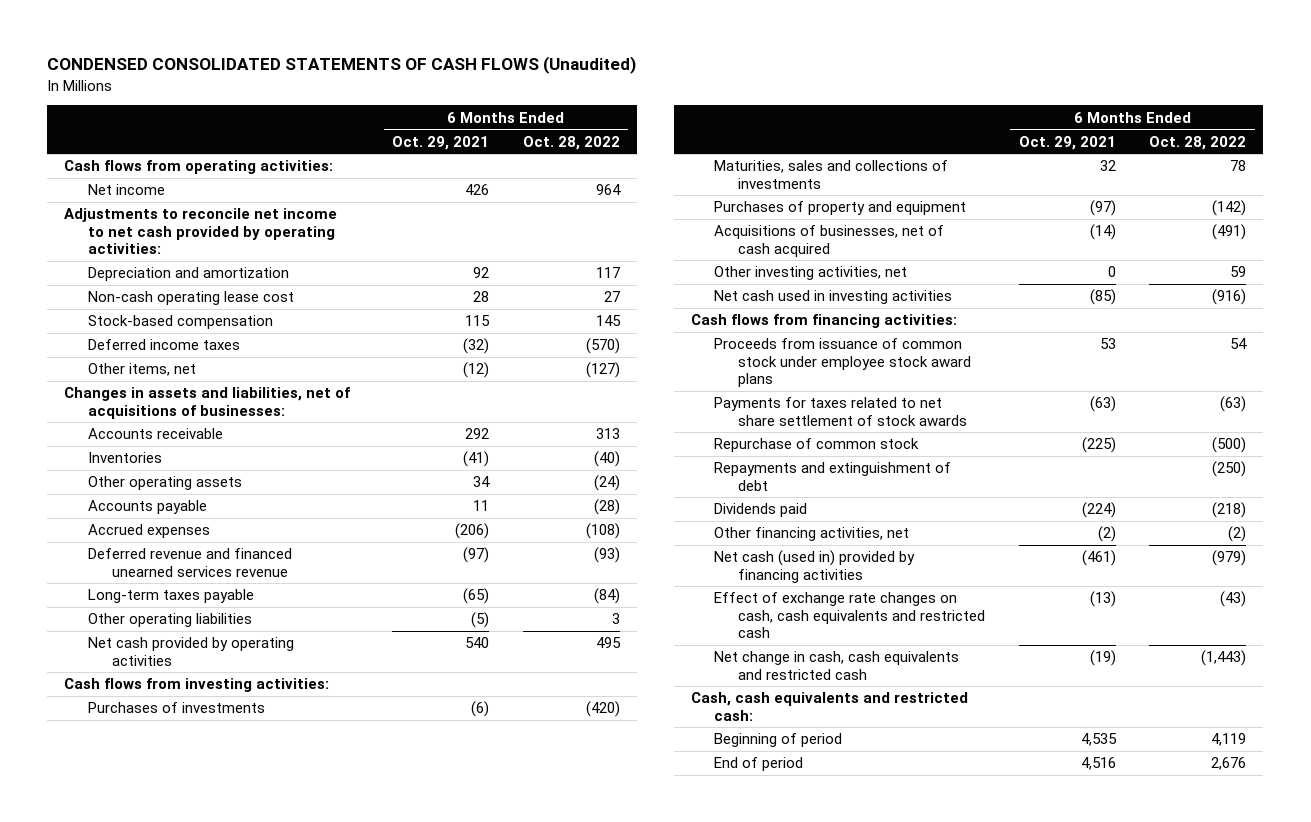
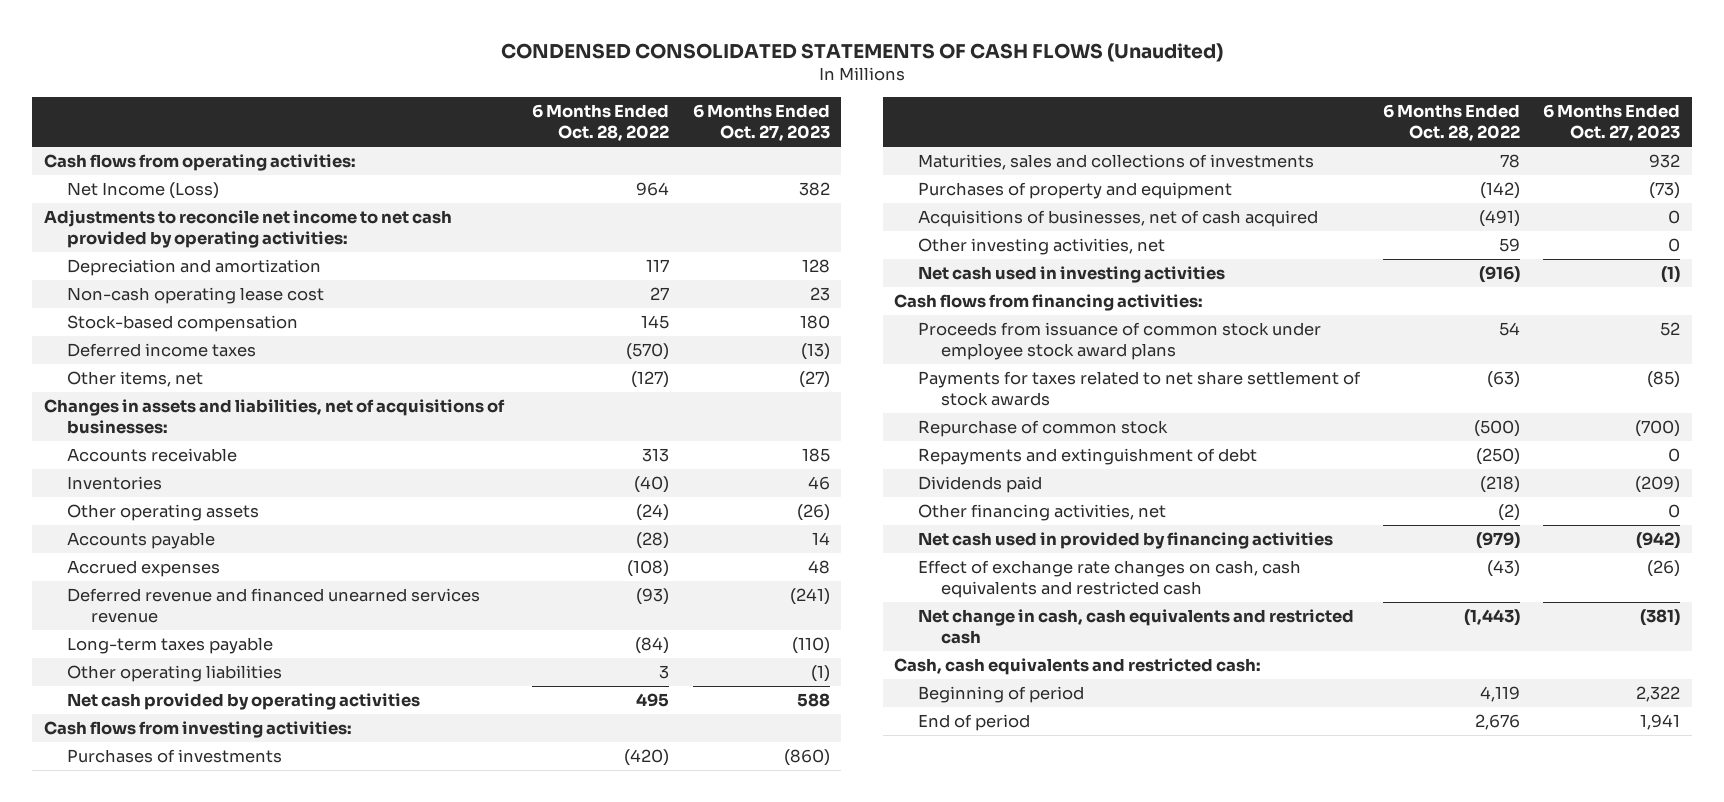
[392,135,490,150] Oct. 29, 2021 -> none
none -> [692,103,830,142] 6 Months Ended Oct. 27, 2023
[87,184,165,196] Net income -> [67,181,220,199] Net Income (Loss)
[714,550,916,583] Net cash (used in) provided by financing activities -> [917,531,1333,549] Net cash used in provided by financing activities

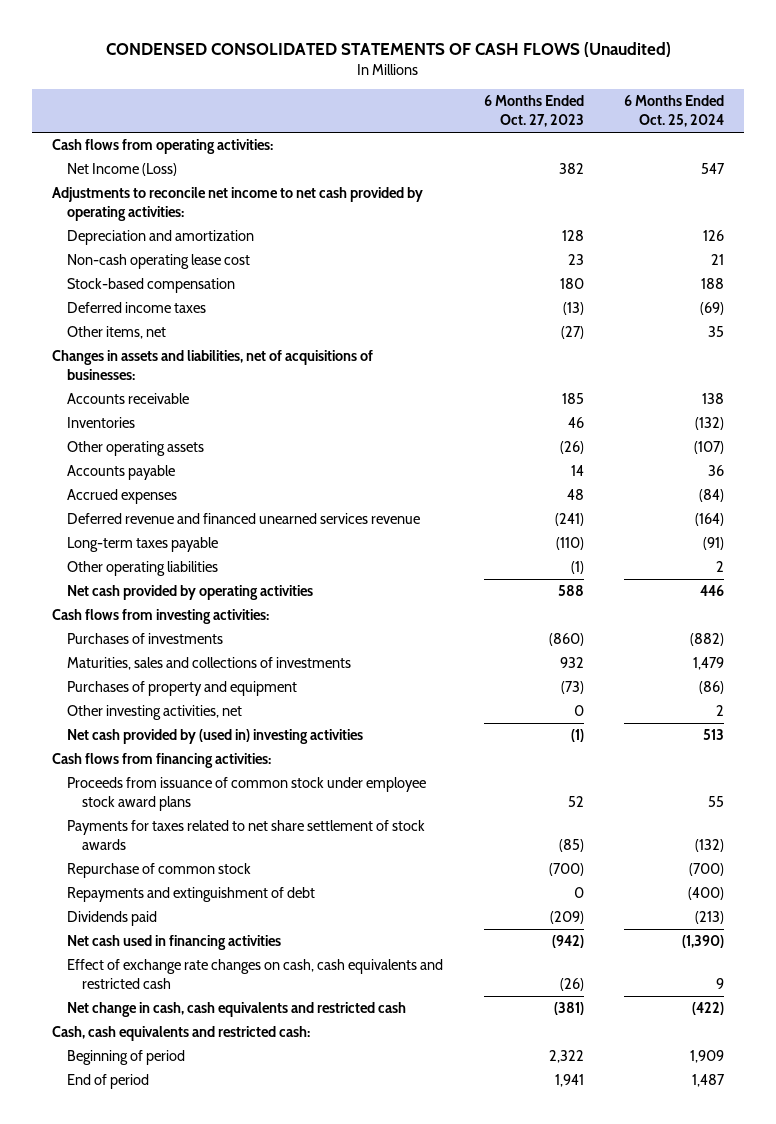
[532,103,670,142] 6 Months Ended Oct. 28, 2022 -> none
none -> [624,95,725,128] 6 Months Ended Oct. 25, 2024
[917,209,1318,227] Acquisitions of businesses, net of cash acquired -> none
[917,265,1225,283] Net cash used in investing activities -> [67,729,364,745] Net cash provided by (used in) investing activities
[917,503,1166,521] Other financing activities, net -> none
[917,531,1333,549] Net cash used in provided by financing activities -> [67,935,282,951] Net cash used in financing activities

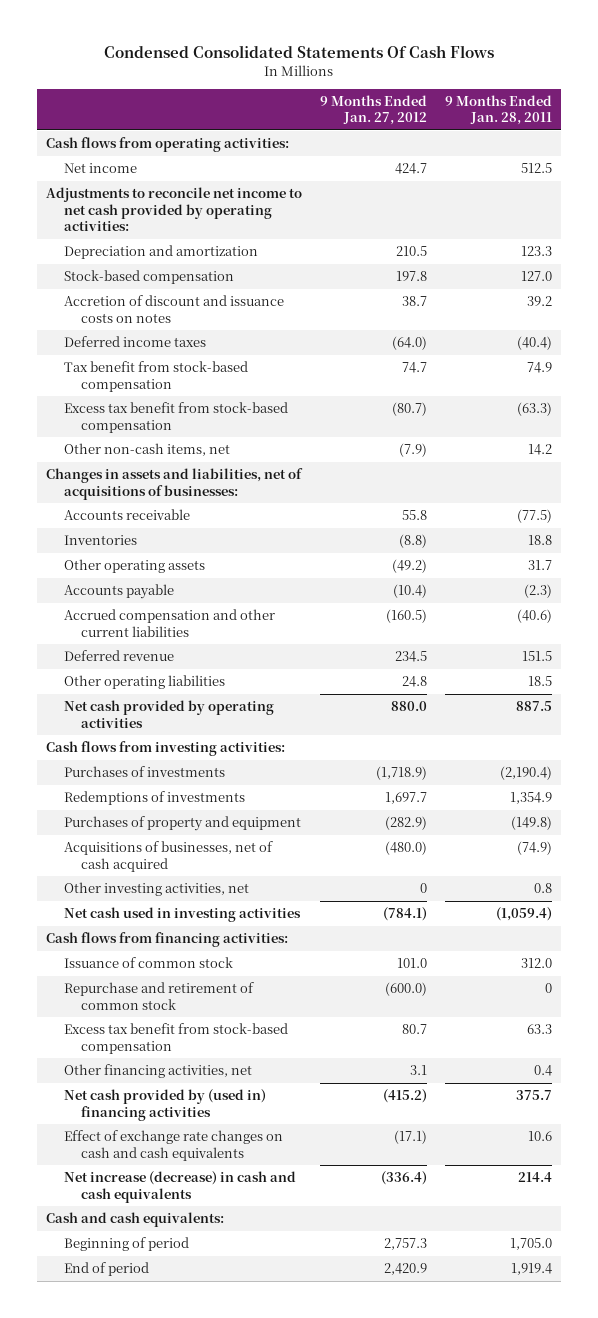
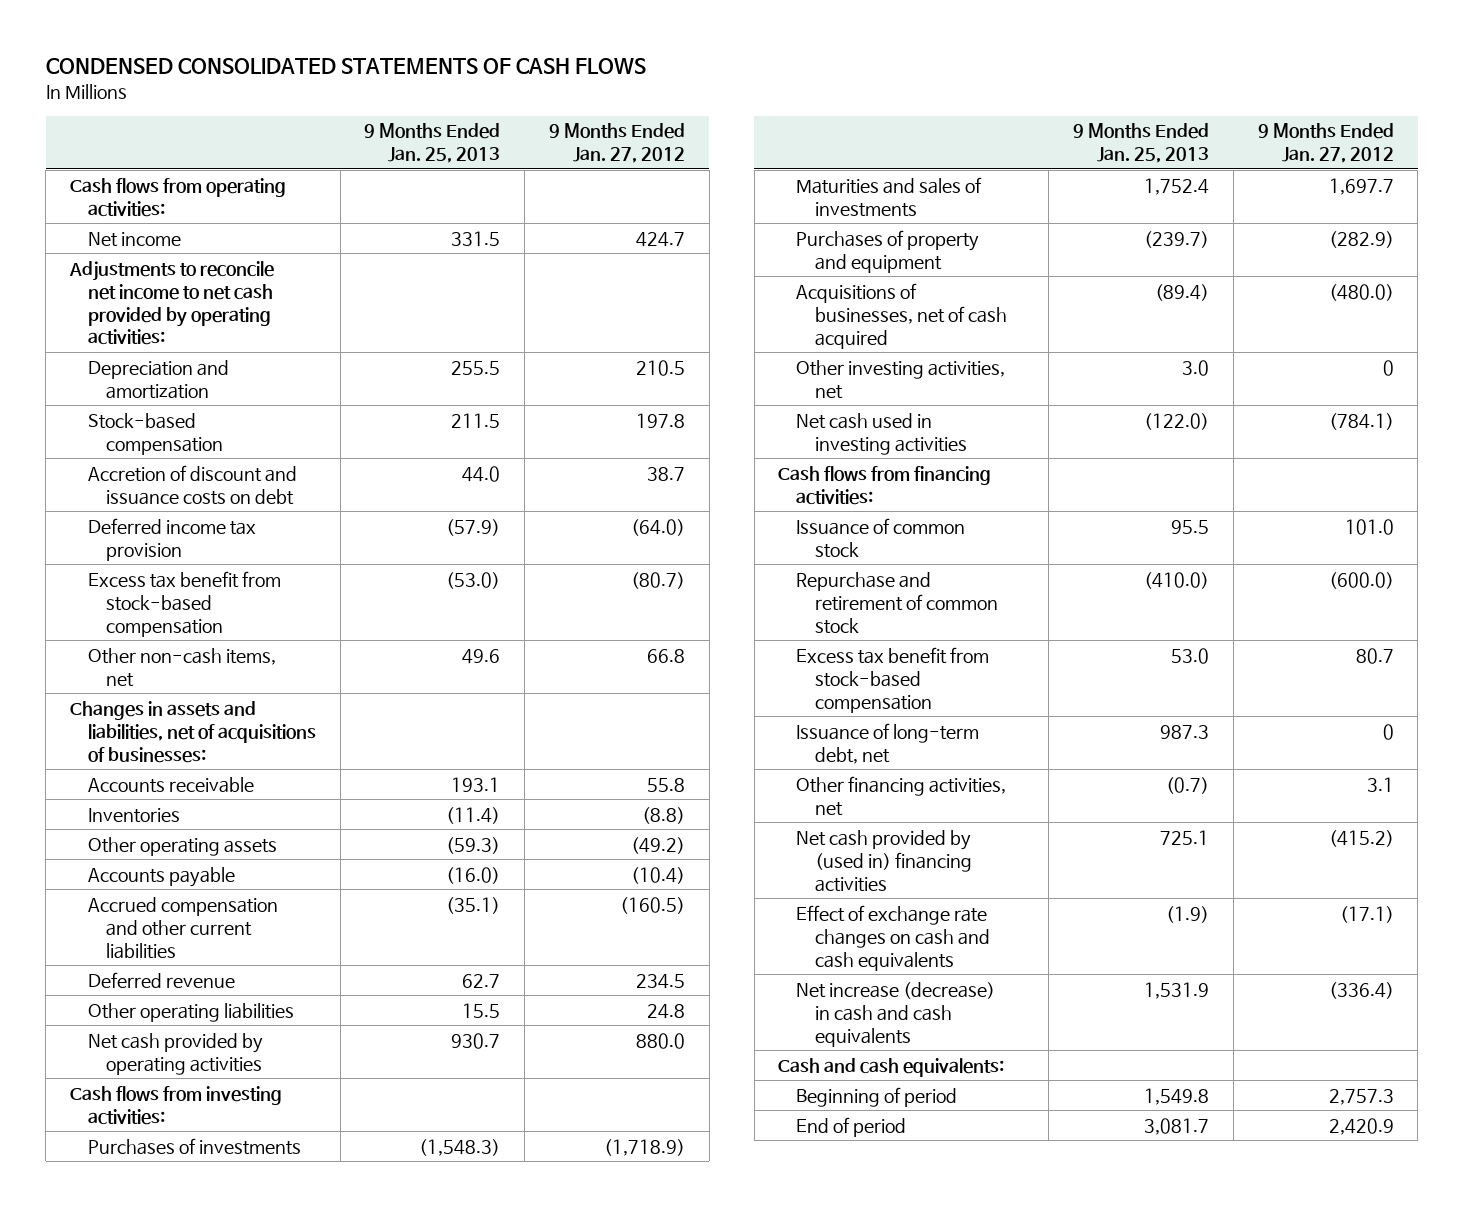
[104,44,495,58] Condensed Consolidated Statements Of Cash Flows -> [45,58,646,75] CONDENSED CONSOLIDATED STATEMENTS OF CASH FLOWS
[445,95,553,126] 9 Months Ended Jan. 28, 2011 -> none
none -> [364,123,501,164] 9 Months Ended Jan. 25, 2013
[63,361,248,392] Tax benefit from stock-based compensation -> none
[63,295,284,323] Accretion of discount and issuance costs on notes -> [87,464,297,505] Accretion of discount and issuance costs on debt
[63,336,206,348] Deferred income taxes -> [87,517,256,561] Deferred income tax provision
[399,443,428,458] (7.9) -> [647,648,686,663] 66.8
[63,791,245,806] Redemptions of investments -> [796,176,983,217] Maturities and sales of investments
none -> [796,722,980,764] Issuance of long-term debt, net

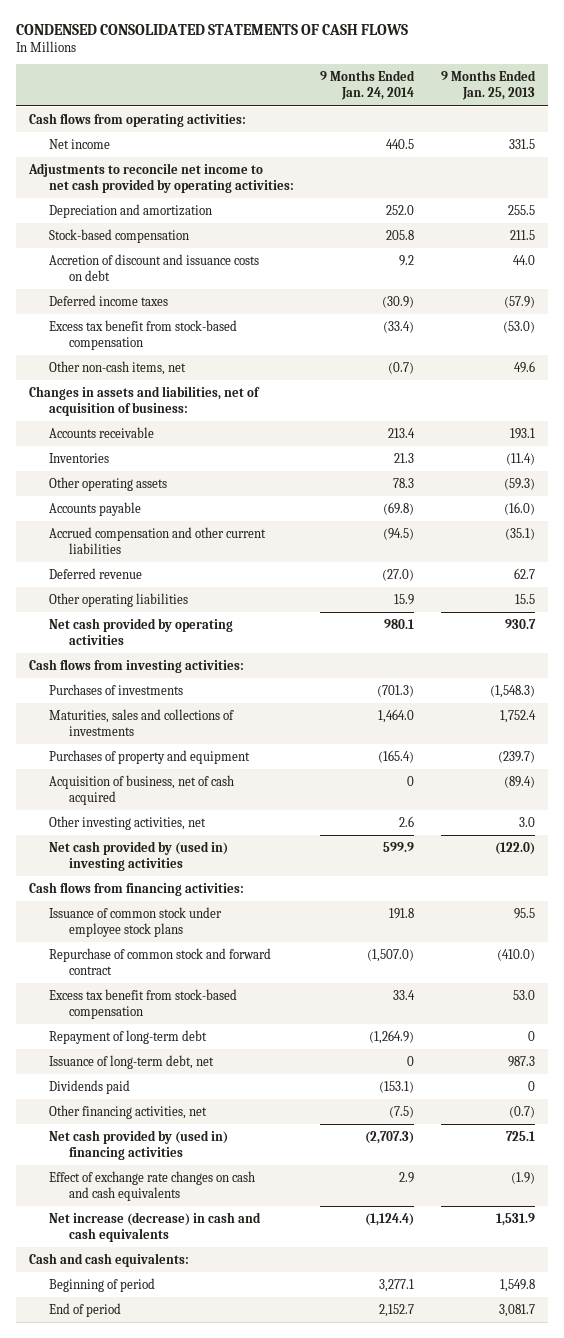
[549,123,686,164] 9 Months Ended Jan. 27, 2012 -> none
none -> [320,70,416,101] 9 Months Ended Jan. 24, 2014
[87,517,256,561] Deferred income tax provision -> [48,294,168,306] Deferred income taxes
[69,700,316,763] Changes in assets and liabilities, net of acquisitions of businesses: -> [29,385,261,416] Changes in assets and liabilities, net of acquisition of business:
[796,176,983,217] Maturities and sales of investments -> [48,708,234,736] Maturities, sales and collections of investments
[796,282,1007,349] Acquisitions of businesses, net of cash acquired -> [48,774,234,805] Acquisition of business, net of cash acquired
[796,412,967,455] Net cash used in investing activities -> [48,840,228,871] Net cash provided by (used in) investing activities
[796,517,966,558] Issuance of common stock -> [48,906,222,937] Issuance of common stock under employee stock plans
[796,571,998,634] Repurchase and retirement of common stock -> [48,947,271,975] Repurchase of common stock and forward contract
none -> [48,1029,207,1044] Repayment of long-term debt
none -> [48,1079,130,1094] Dividends paid

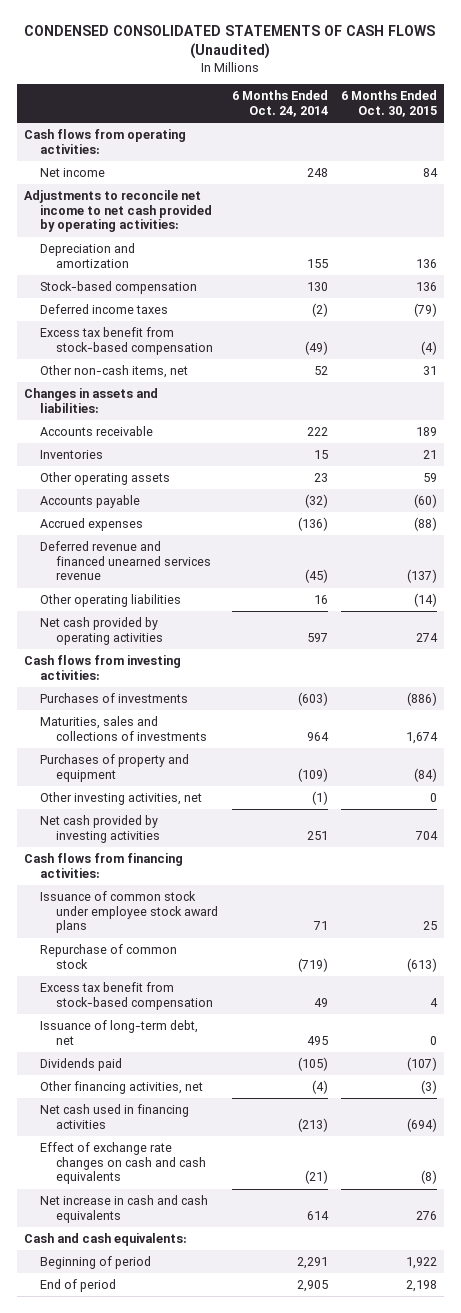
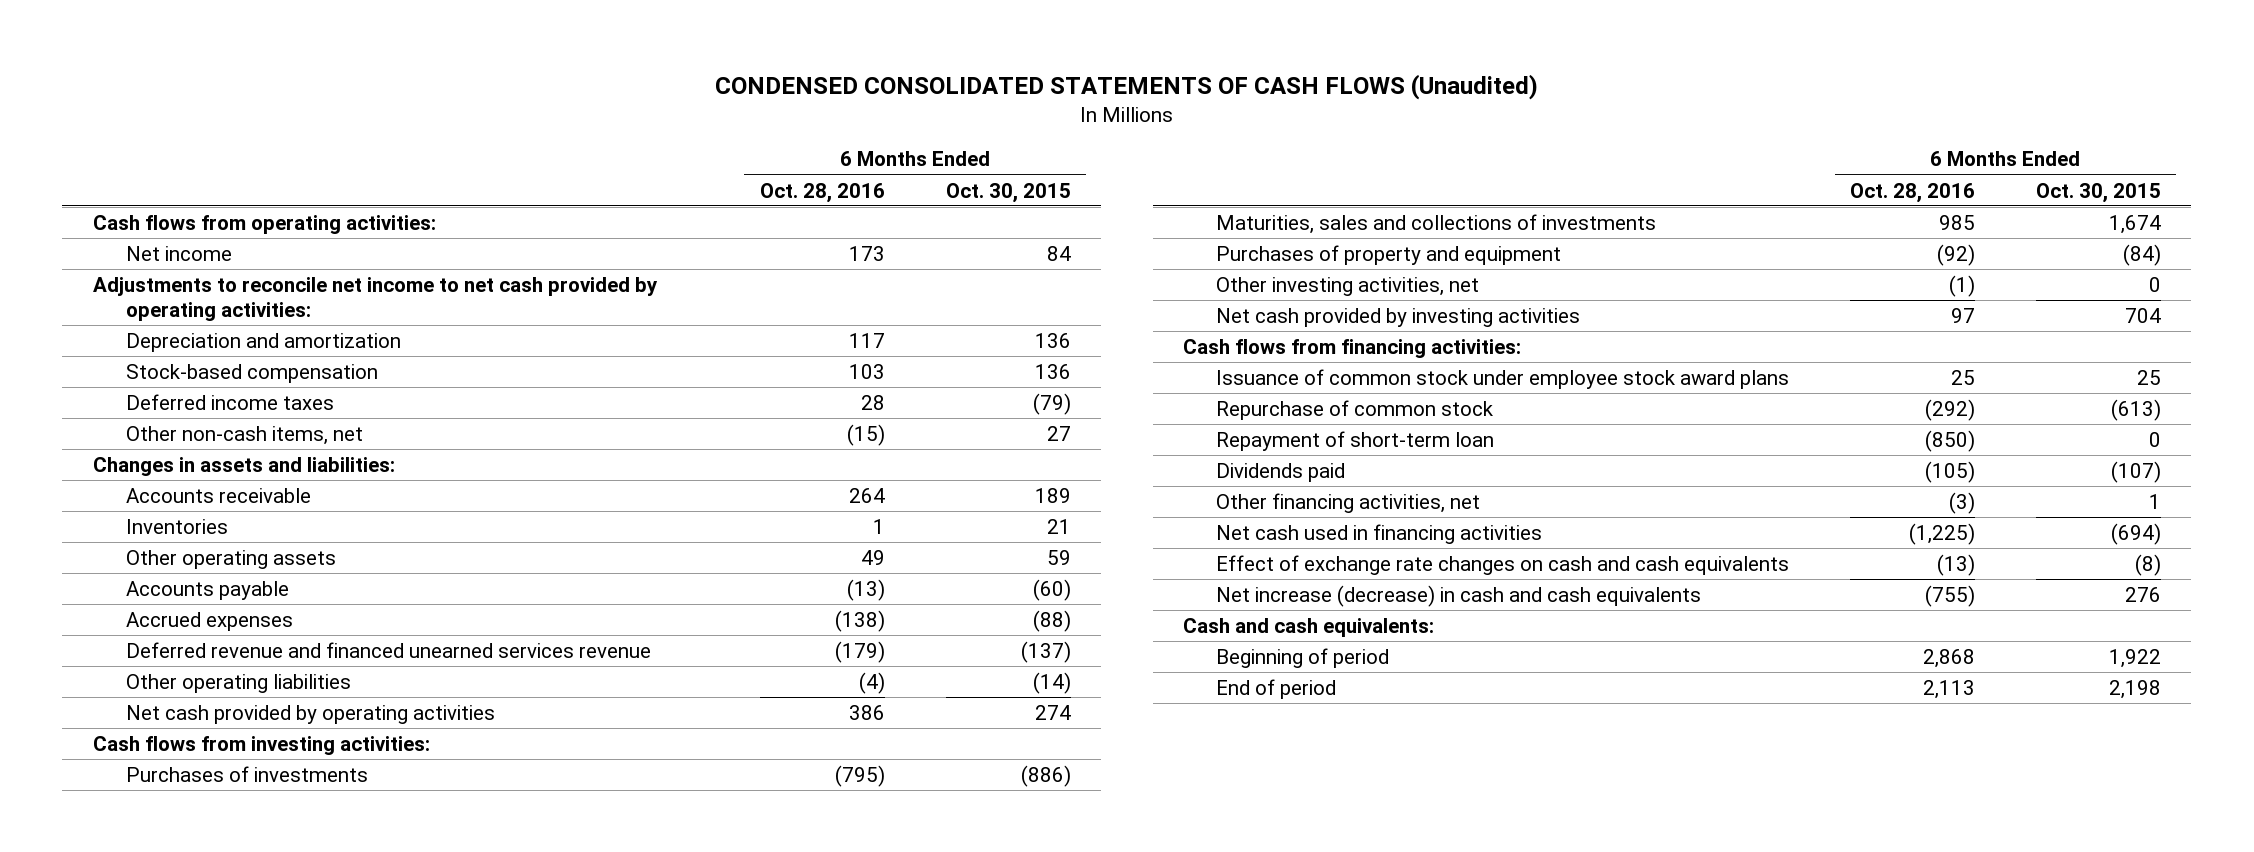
[231,90,328,117] 6 Months Ended Oct. 24, 2014 -> none
none -> [759,182,885,203] Oct. 28, 2016
[39,327,214,355] Excess tax benefit from stock-based compensation -> none
[423,366,438,376] 31 -> [1046,426,1071,442] 27
[39,982,214,1010] Excess tax benefit from stock-based compensation -> none
[39,1020,198,1045] Issuance of long-term debt, net -> none
none -> [1216,431,1495,452] Repayment of short-term loan
[421,1080,438,1095] (3) -> [2148,494,2161,510] 1
[39,1195,208,1223] Net increase in cash and cash equivalents -> [1216,585,1702,608] Net increase (decrease) in cash and cash equivalents

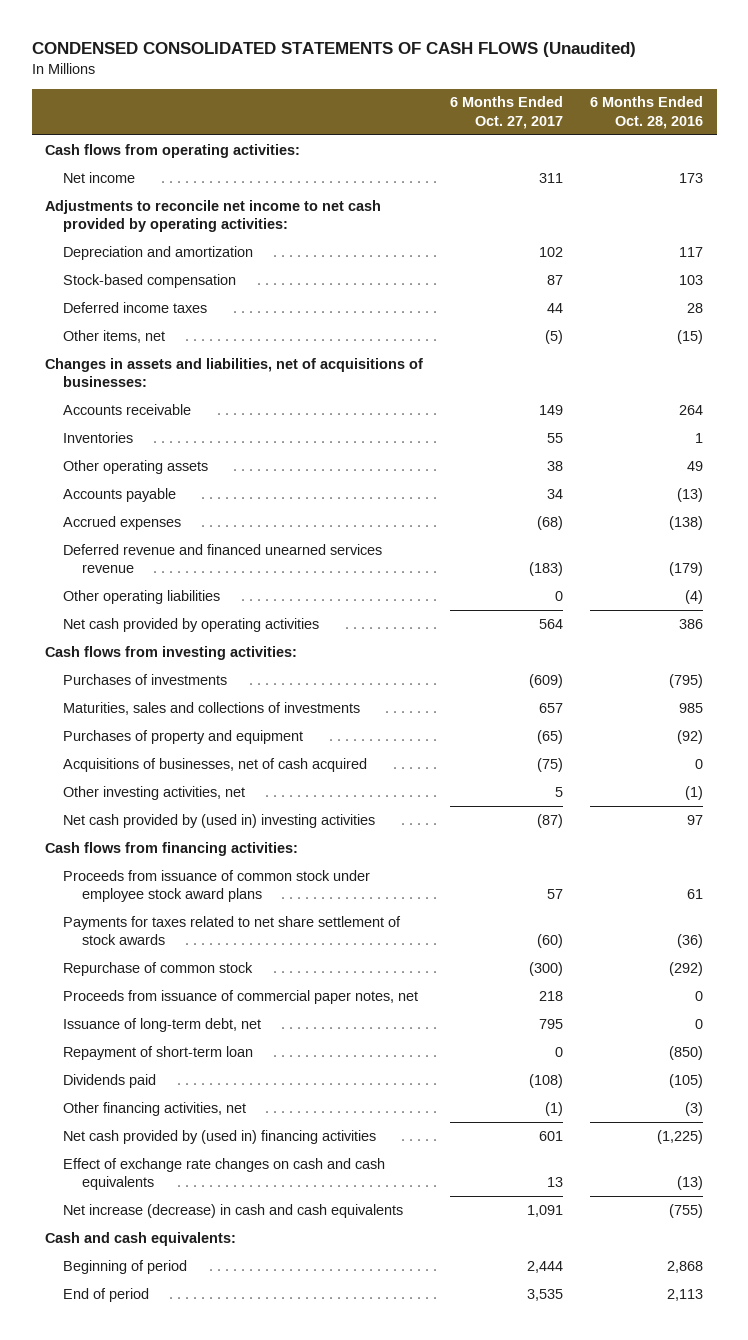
[945,182,1071,203] Oct. 30, 2015 -> none
none -> [450,96,564,130] 6 Months Ended Oct. 27, 2017
[125,426,363,446] Other non-cash items, net -> [63,329,166,343] Other items, net
[92,457,395,477] Changes in assets and liabilities: -> [45,357,424,388] Changes in assets and liabilities, net of acquisitions of businesses:
none -> [63,757,368,772] Acquisitions of businesses, net of cash acquired
[1216,308,1581,328] Net cash provided by investing activities -> [63,813,376,828] Net cash provided by (used in) investing activities
[1216,369,1790,390] Issuance of common stock under employee stock award plans -> [63,869,371,903] Proceeds from issuance of common stock under employee stock award plans
[1951,370,1976,386] 25 -> [687,889,704,900] 61
none -> [63,915,402,946] Payments for taxes related to net share settlement of stock awards
none -> [63,989,419,1004] Proceeds from issuance of commercial paper notes, net
none -> [63,1017,262,1032] Issuance of long-term debt, net
[1216,524,1543,545] Net cash used in financing activities -> [63,1129,377,1144] Net cash provided by (used in) financing activities

